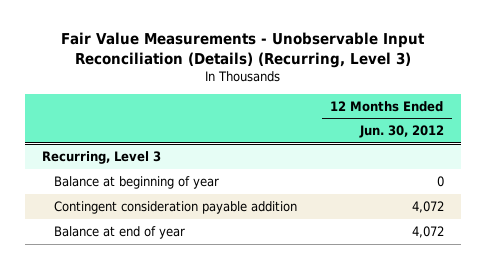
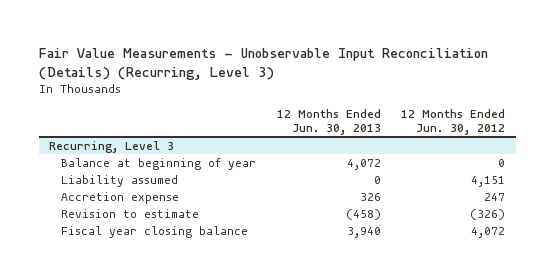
none -> [276,108,381,135] 12 Months Ended Jun. 30, 2013
[53,200,297,214] Contingent consideration payable addition -> none
none -> [61,174,179,187] Liability assumed
none -> [61,191,180,204] Accretion expense
none -> [61,208,200,218] Revision to estimate
[53,225,185,239] Balance at end of year -> [61,225,249,238] Fiscal year closing balance

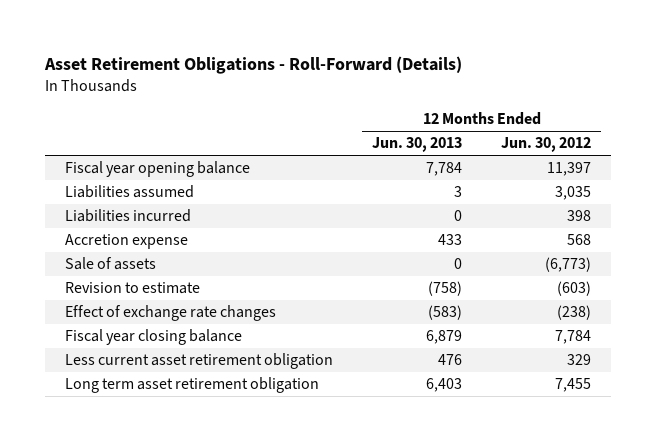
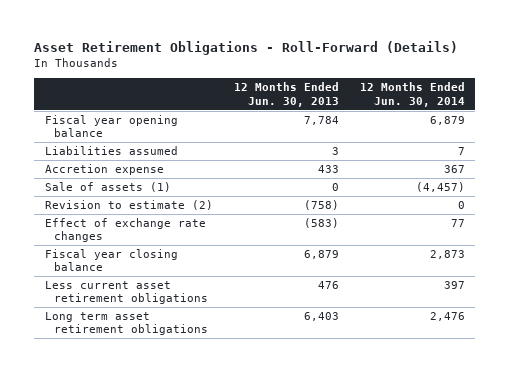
[501,137,592,153] Jun. 30, 2012 -> none
none -> [359,82,465,107] 12 Months Ended Jun. 30, 2014
[64,209,191,223] Liabilities incurred -> none
[64,257,156,271] Sale of assets -> [44,182,171,193] Sale of assets (1)
[64,282,200,295] Revision to estimate -> [44,200,213,211] Revision to estimate (2)
[64,353,333,370] Less current asset retirement obligation -> [44,281,208,305] Less current asset retirement obligations
[64,377,319,394] Long term asset retirement obligation -> [44,312,208,336] Long term asset retirement obligations

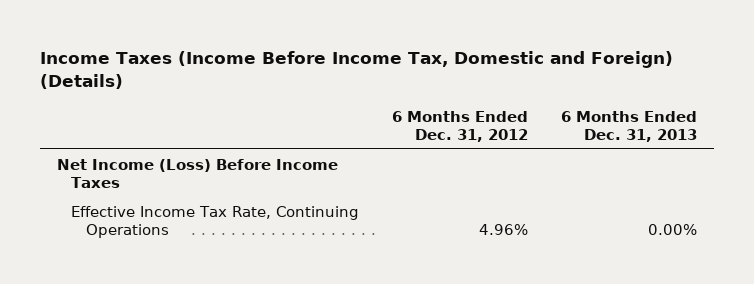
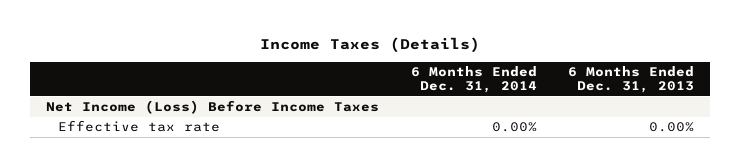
[40,50,674,89] Income Taxes (Income Before Income Tax, Domestic and Foreign) (Details) -> [260,37,481,54] Income Taxes (Details)
[392,110,529,143] 6 Months Ended Dec. 31, 2012 -> none
none -> [410,65,537,94] 6 Months Ended Dec. 31, 2014
[71,205,360,239] Effective Income Tax Rate, Continuing Operations -> [57,120,220,133] Effective tax rate

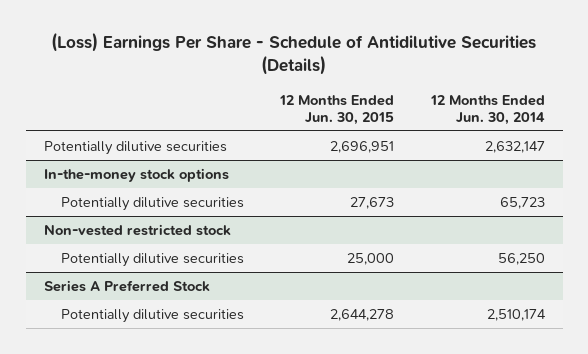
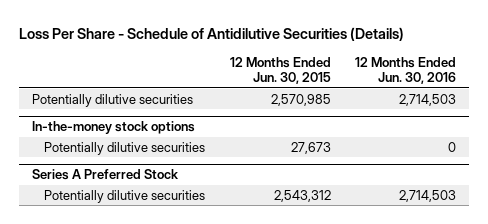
[51,32,537,76] (Loss) Earnings Per Share - Schedule of Antidilutive Securities (Details) -> [19,27,405,42] Loss Per Share - Schedule of Antidilutive Securities (Details)
[429,94,545,125] 12 Months Ended Jun. 30, 2014 -> none
none -> [355,56,457,85] 12 Months Ended Jun. 30, 2016
[330,140,395,153] 2,696,951 -> [270,93,331,106] 2,570,985
[43,223,231,236] Non-vested restricted stock -> none
[60,252,244,267] Potentially dilutive securities -> none
[330,308,395,321] 2,644,278 -> [273,189,331,202] 2,543,312

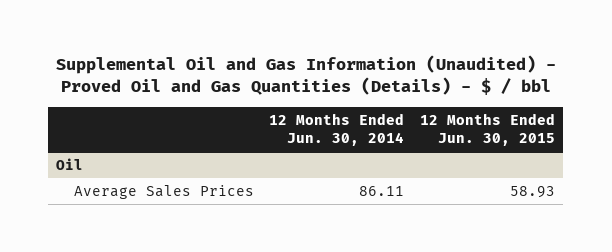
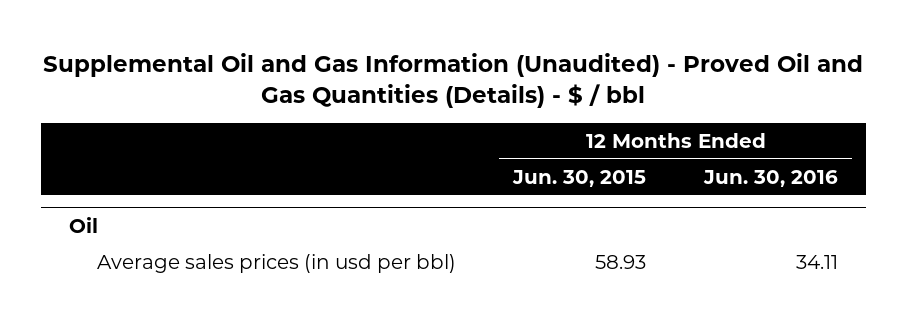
[269,112,405,147] 12 Months Ended Jun. 30, 2014 -> none
none -> [702,169,838,187] Jun. 30, 2016
[73,185,254,200] Average Sales Prices -> [97,253,457,273] Average sales prices (in usd per bbl)

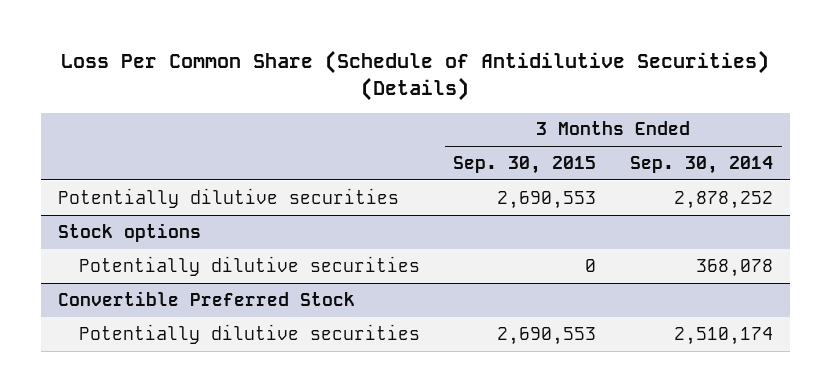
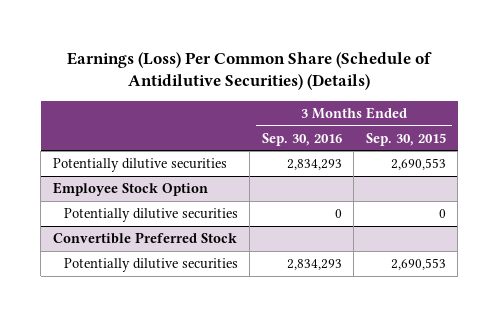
[61,49,770,102] Loss Per Common Share (Schedule of Antidilutive Securities) (Details) -> [67,51,433,91] Earnings (Loss) Per Common Share (Schedule of Antidilutive Securities) (Details)
[630,156,774,175] Sep. 30, 2014 -> none
none -> [261,132,342,146] Sep. 30, 2016
[57,222,201,242] Stock options -> [52,182,208,197] Employee Stock Option

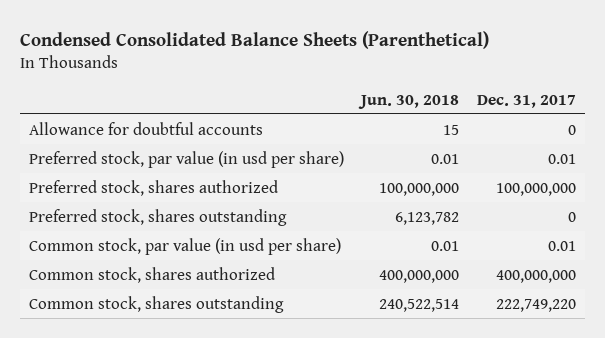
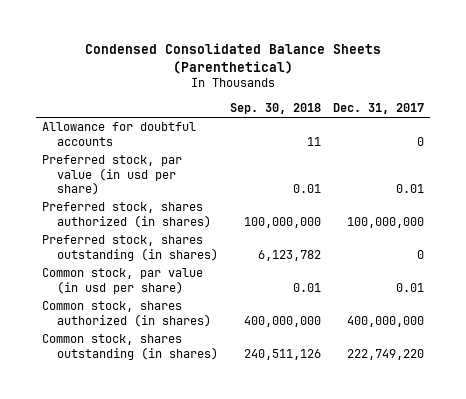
[358,94,460,109] Jun. 30, 2018 -> none
none -> [229,103,321,115] Sep. 30, 2018
[28,179,278,196] Preferred stock, shares authorized -> [42,202,211,228] Preferred stock, shares authorized (in shares)
[28,208,287,226] Preferred stock, shares outstanding -> [42,235,218,261] Preferred stock, shares outstanding (in shares)
[28,266,275,283] Common stock, shares authorized -> [42,301,211,327] Common stock, shares authorized (in shares)
[28,295,284,313] Common stock, shares outstanding -> [42,334,218,360] Common stock, shares outstanding (in shares)

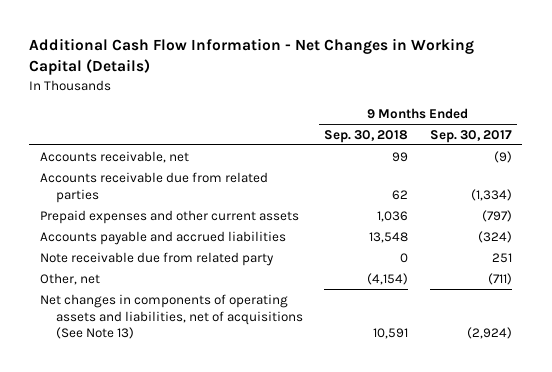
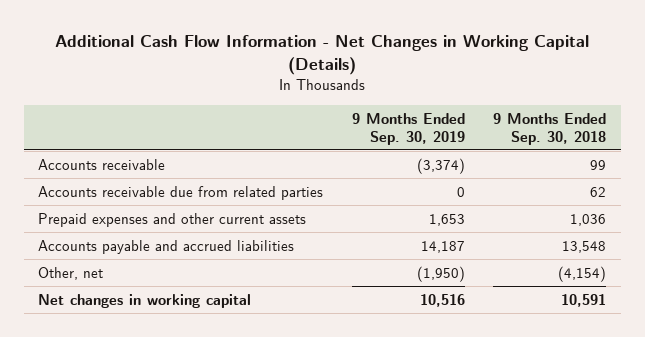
[429,129,512,143] Sep. 30, 2017 -> none
none -> [351,112,465,145] 9 Months Ended Sep. 30, 2019
[39,150,189,163] Accounts receivable, net -> [38,158,166,170] Accounts receivable
[39,251,274,266] Note receivable due from related party -> none
[39,293,303,340] Net changes in components of operating assets and liabilities, net of acquisitions (See Note 13) -> [38,293,252,308] Net changes in working capital

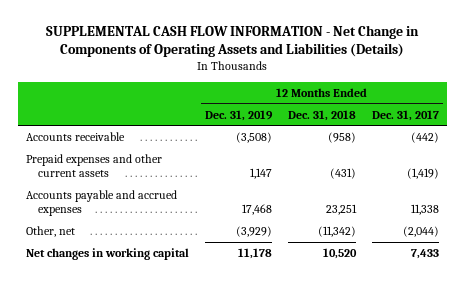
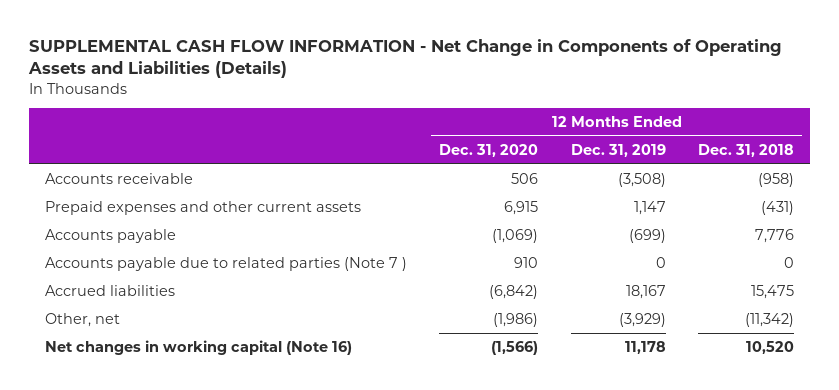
[371,109,439,121] Dec. 31, 2017 -> none
none -> [439,143,539,157] Dec. 31, 2020
[25,189,177,216] Accounts payable and accrued expenses -> none
none -> [45,228,177,243] Accounts payable
none -> [45,256,408,271] Accounts payable due to related parties (Note 7 )
none -> [45,284,176,296] Accrued liabilities
[25,247,189,260] Net changes in working capital -> [45,339,353,355] Net changes in working capital (Note 16)

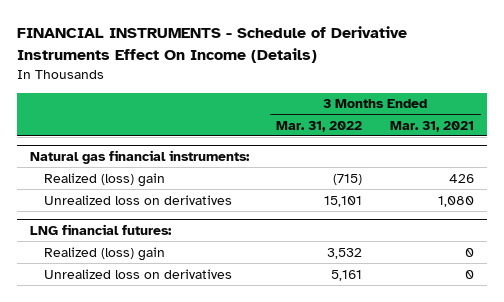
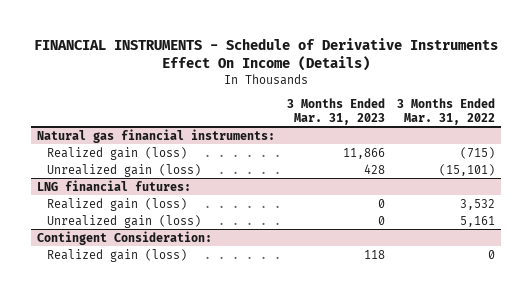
[389,120,474,132] Mar. 31, 2021 -> none
none -> [287,97,386,125] 3 Months Ended Mar. 31, 2023
[43,194,232,205] Unrealized loss on derivatives -> none
[43,172,165,187] Realized (loss) gain -> [47,146,188,160] Realized gain (loss)
none -> [47,163,202,177] Unrealized gain (loss)
[43,246,165,261] Realized (loss) gain -> [47,197,188,211] Realized gain (loss)
[43,268,232,279] Unrealized loss on derivatives -> [47,214,202,228] Unrealized gain (loss)
none -> [37,230,213,245] Contingent Consideration:
none -> [47,248,188,262] Realized gain (loss)

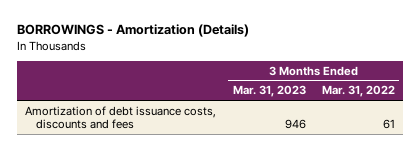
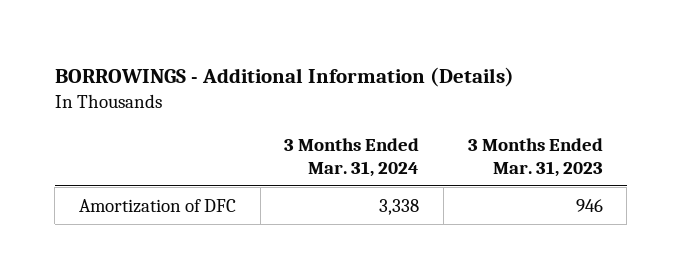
[16,24,249,38] BORROWINGS - Amortization (Details) -> [54,67,514,88] BORROWINGS - Additional Information (Details)
[322,85,396,98] Mar. 31, 2022 -> none
none -> [284,138,420,177] 3 Months Ended Mar. 31, 2024
[25,105,217,129] Amortization of debt issuance costs, discounts and fees -> [79,198,237,213] Amortization of DFC

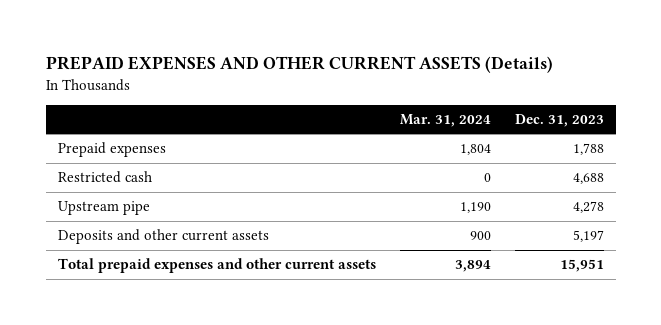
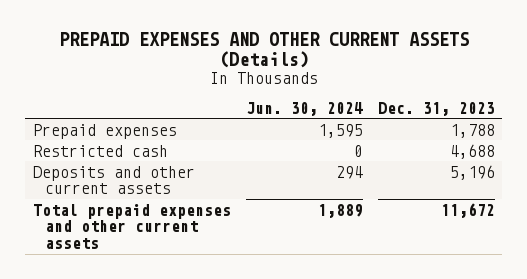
[399,113,491,127] Mar. 31, 2024 -> none
none -> [245,101,363,116] Jun. 30, 2024
[57,201,150,216] Upstream pipe -> none
[572,230,604,243] 5,197 -> [449,164,495,180] 5,196
[559,259,604,273] 15,951 -> [440,202,495,218] 11,672

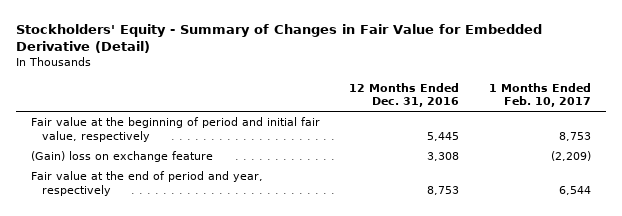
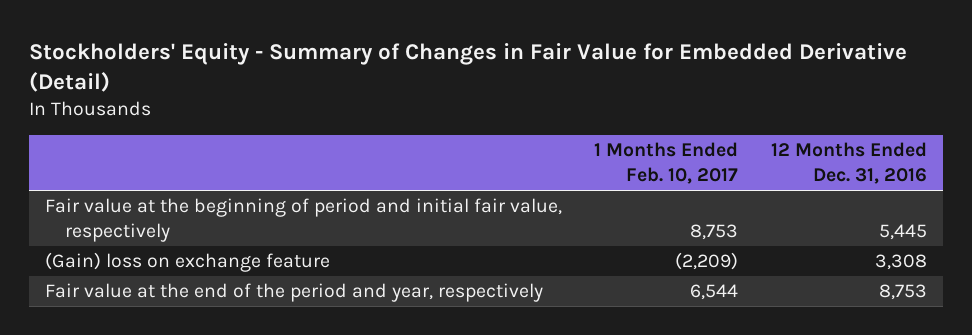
[30,171,263,196] Fair value at the end of period and year, respectively -> [44,283,543,303] Fair value at the end of the period and year, respectively

